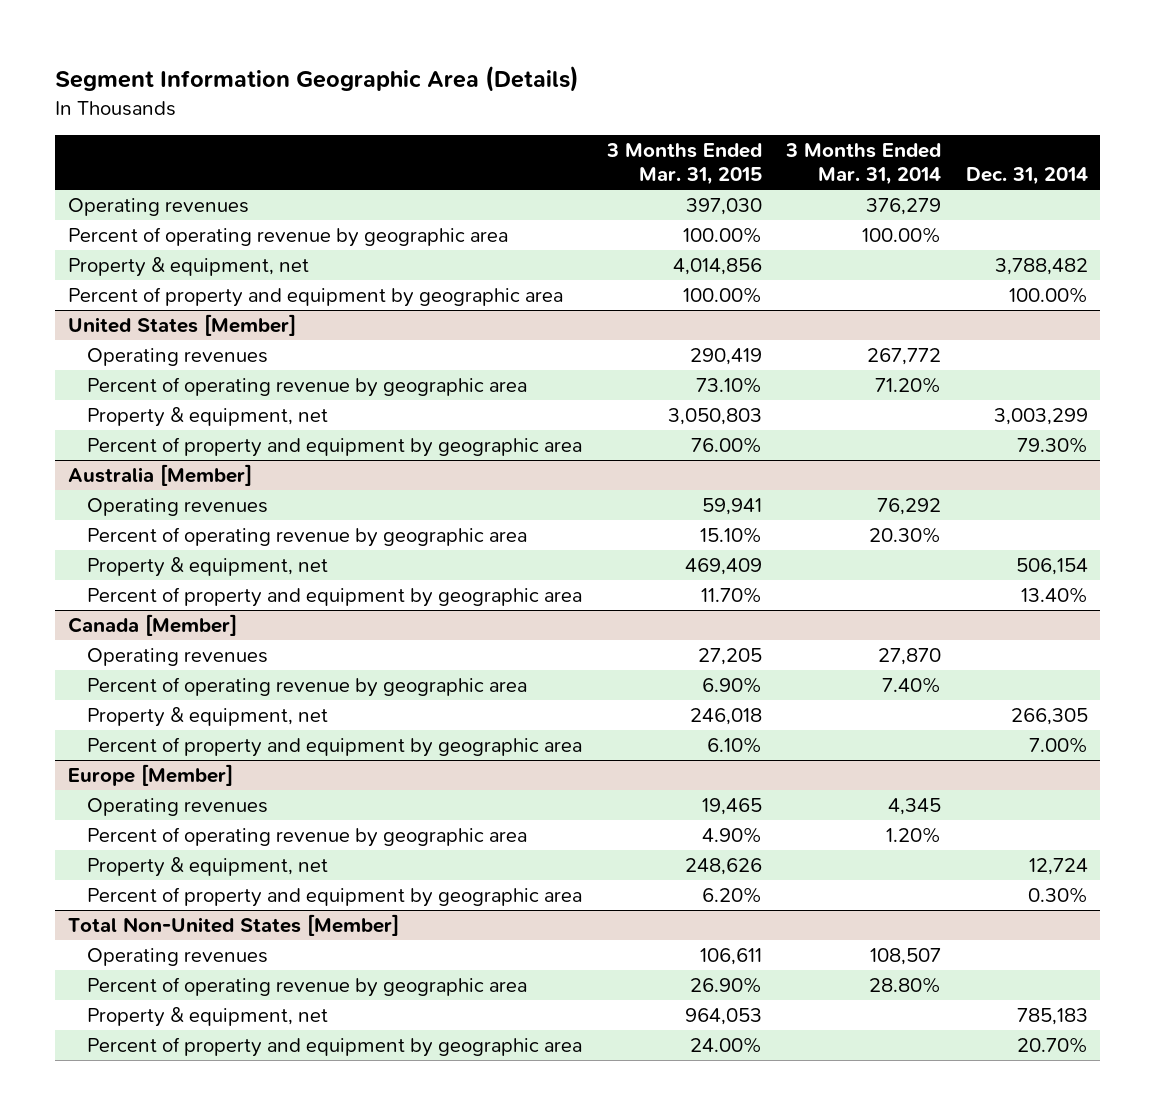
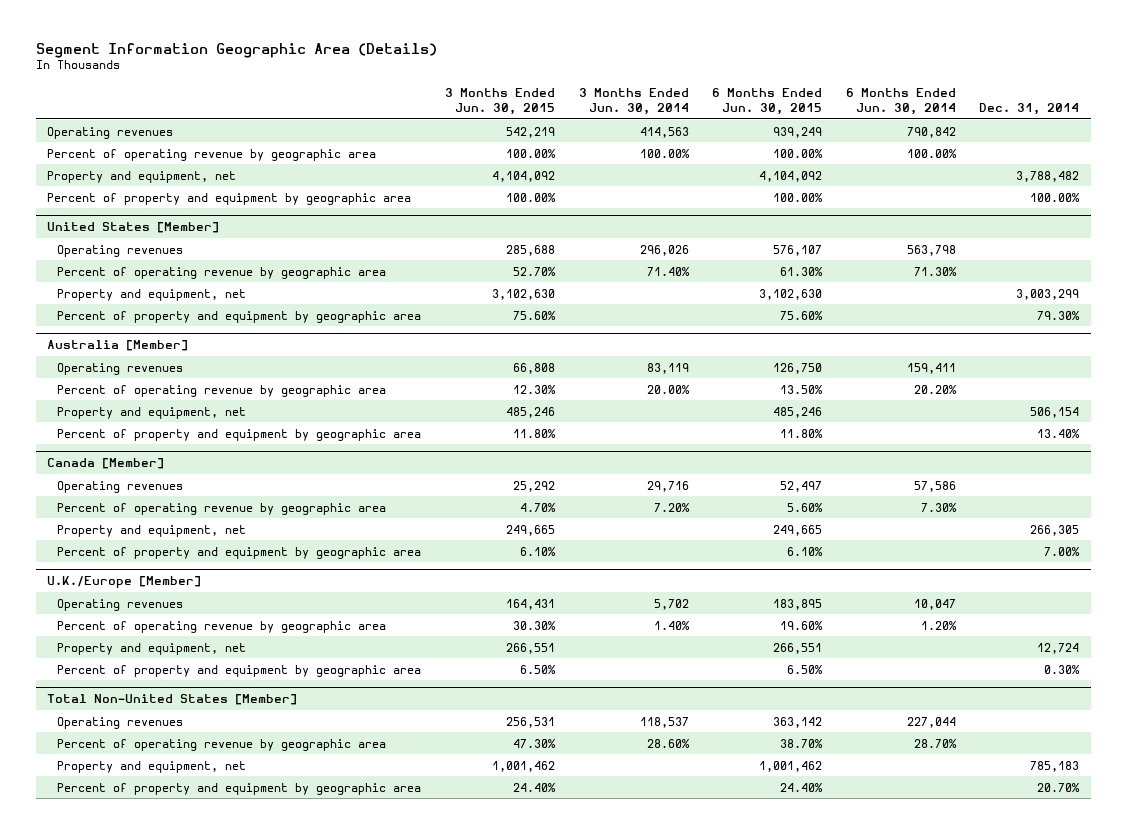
[605,142,762,186] 3 Months Ended Mar. 31, 2015 -> none
[785,142,942,186] 3 Months Ended Mar. 31, 2014 -> none
none -> [445,87,556,115] 3 Months Ended Jun. 30, 2015
none -> [578,87,689,115] 3 Months Ended Jun. 30, 2014
none -> [712,87,823,115] 6 Months Ended Jun. 30, 2015
none -> [845,87,956,115] 6 Months Ended Jun. 30, 2014
[67,256,309,277] Property & equipment, net -> [47,170,237,183] Property and equipment, net
[87,406,329,427] Property & equipment, net -> [57,288,247,301] Property and equipment, net
[87,556,329,577] Property & equipment, net -> [57,406,247,419] Property and equipment, net
[87,706,329,727] Property & equipment, net -> [57,524,247,537] Property and equipment, net
[67,763,233,786] Europe [Member] -> [47,576,202,589] U.K./Europe [Member]
[87,856,329,877] Property & equipment, net -> [57,642,247,655] Property and equipment, net
[87,1006,329,1027] Property & equipment, net -> [57,760,247,773] Property and equipment, net

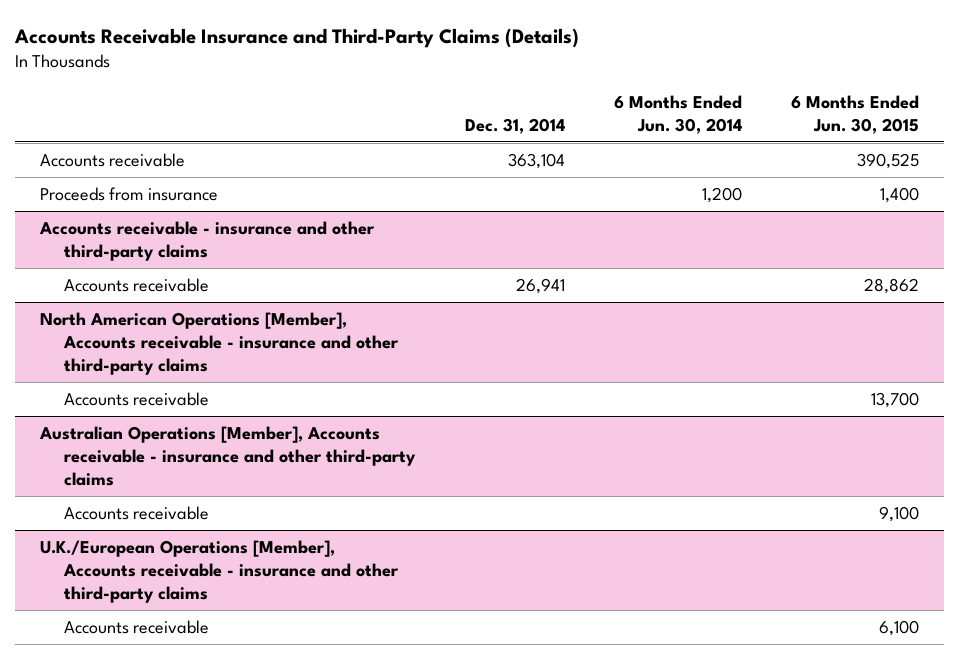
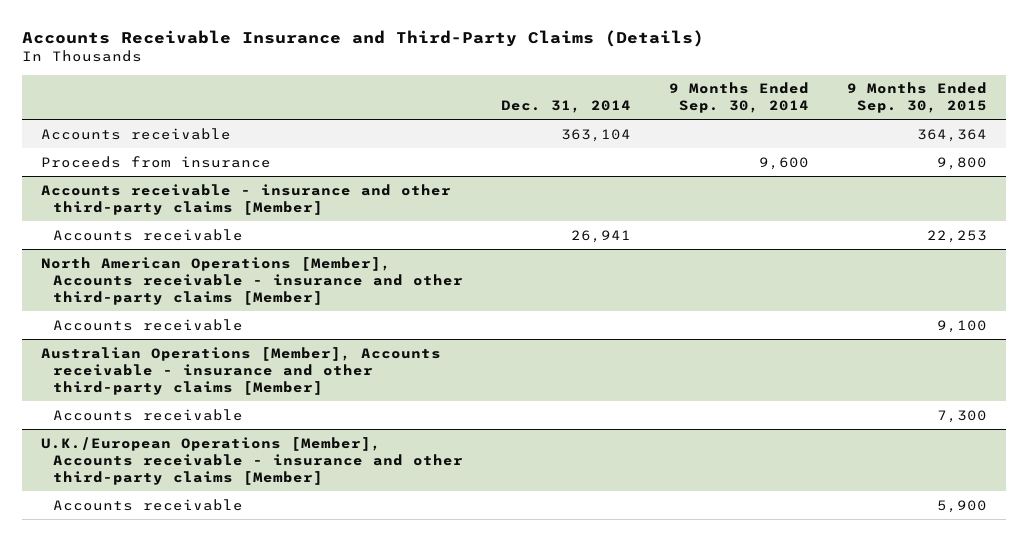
[614,94,743,134] 6 Months Ended Jun. 30, 2014 -> none
[791,94,920,134] 6 Months Ended Jun. 30, 2015 -> none
none -> [668,82,809,114] 9 Months Ended Sep. 30, 2014
none -> [847,82,988,114] 9 Months Ended Sep. 30, 2015
[38,220,375,261] Accounts receivable - insurance and other third-party claims -> [40,183,451,215] Accounts receivable - insurance and other third-party claims [Member]
[39,311,400,375] North American Operations [Member], Accounts receivable - insurance and other third-party claims -> [40,256,463,305] North American Operations [Member], Accounts receivable - insurance and other third-party claims [Member]
[38,425,417,486] Australian Operations [Member], Accounts receivable - insurance and other third-party claims -> [40,346,441,395] Australian Operations [Member], Accounts receivable - insurance and other third-party claims [Member]
[39,539,400,603] U.K./European Operations [Member], Accounts receivable - insurance and other third-party claims -> [40,436,463,485] U.K./European Operations [Member], Accounts receivable - insurance and other third-party claims [Member]

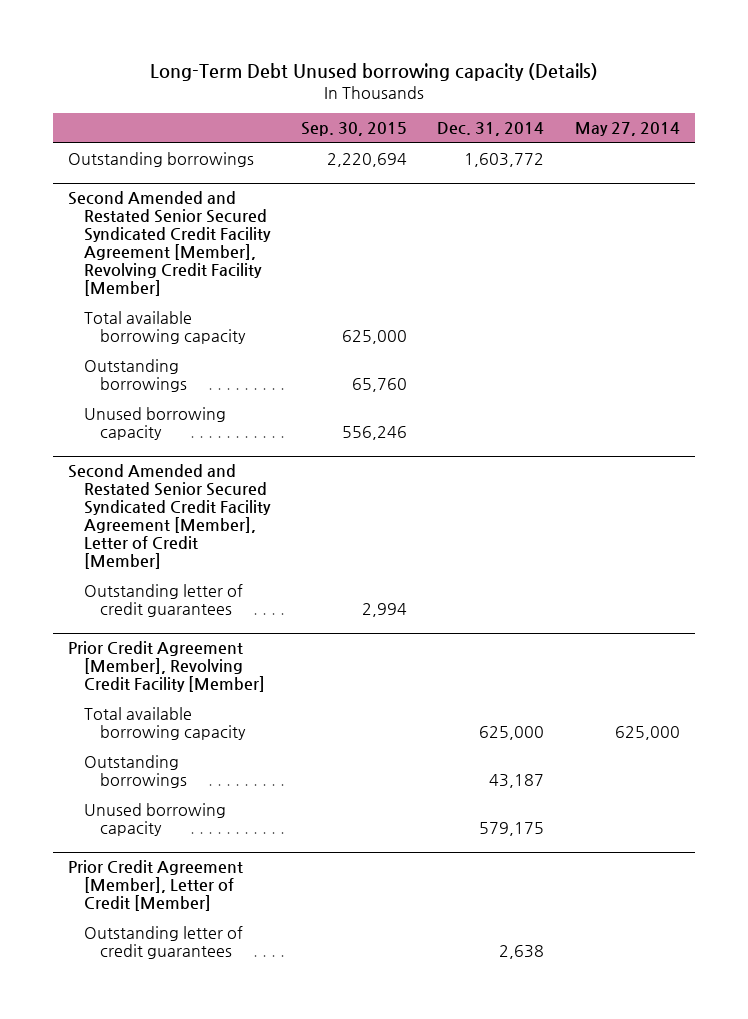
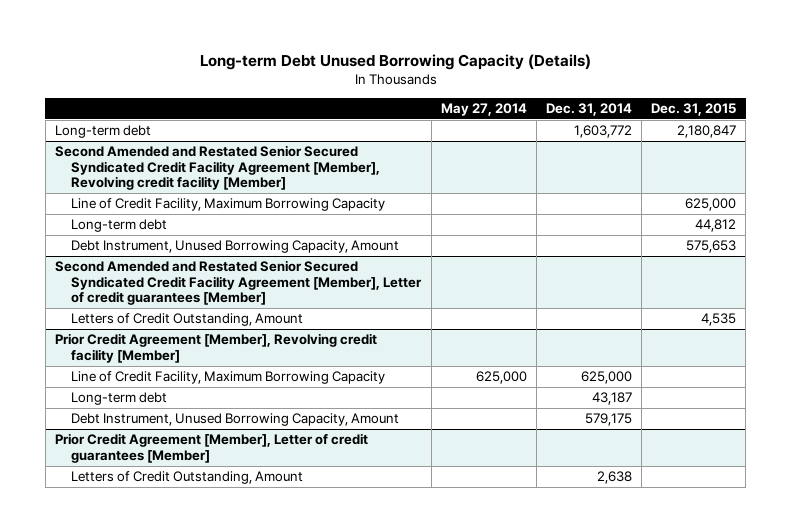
[150,62,599,81] Long-Term Debt Unused borrowing capacity (Details) -> [199,54,591,71] Long-term Debt Unused Borrowing Capacity (Details)
[300,122,407,137] Sep. 30, 2015 -> none
none -> [651,103,737,117] Dec. 31, 2015
[68,152,255,168] Outstanding borrowings -> [54,125,151,139] Long-term debt
[68,191,272,297] Second Amended and Restated Senior Secured Syndicated Credit Facility Agreement [Member], Revolving Credit Facility [Member] -> [54,145,381,191] Second Amended and Restated Senior Secured Syndicated Credit Facility Agreement [Member], Revolving credit facility [Member]
[84,311,247,345] Total available borrowing capacity -> [71,198,386,212] Line of Credit Facility, Maximum Borrowing Capacity
[84,359,188,393] Outstanding borrowings -> [71,219,168,233] Long-term debt
[84,407,227,441] Unused borrowing capacity -> [71,240,400,254] Debt Instrument, Unused Borrowing Capacity, Amount
[68,464,272,570] Second Amended and Restated Senior Secured Syndicated Credit Facility Agreement [Member], Letter of Credit [Member] -> [54,260,423,306] Second Amended and Restated Senior Secured Syndicated Credit Facility Agreement [Member], Letter of credit guarantees [Member]
[84,584,244,618] Outstanding letter of credit guarantees -> [71,313,304,327] Letters of Credit Outstanding, Amount
[68,641,266,693] Prior Credit Agreement [Member], Revolving Credit Facility [Member] -> [54,333,377,363] Prior Credit Agreement [Member], Revolving credit facility [Member]
[84,707,247,741] Total available borrowing capacity -> [71,371,386,385] Line of Credit Facility, Maximum Borrowing Capacity
[84,755,188,789] Outstanding borrowings -> [71,392,168,406] Long-term debt
[84,803,227,837] Unused borrowing capacity -> [71,413,400,427] Debt Instrument, Unused Borrowing Capacity, Amount
[68,860,244,912] Prior Credit Agreement [Member], Letter of Credit [Member] -> [54,433,368,463] Prior Credit Agreement [Member], Letter of credit guarantees [Member]
[84,926,244,960] Outstanding letter of credit guarantees -> [71,471,304,485] Letters of Credit Outstanding, Amount

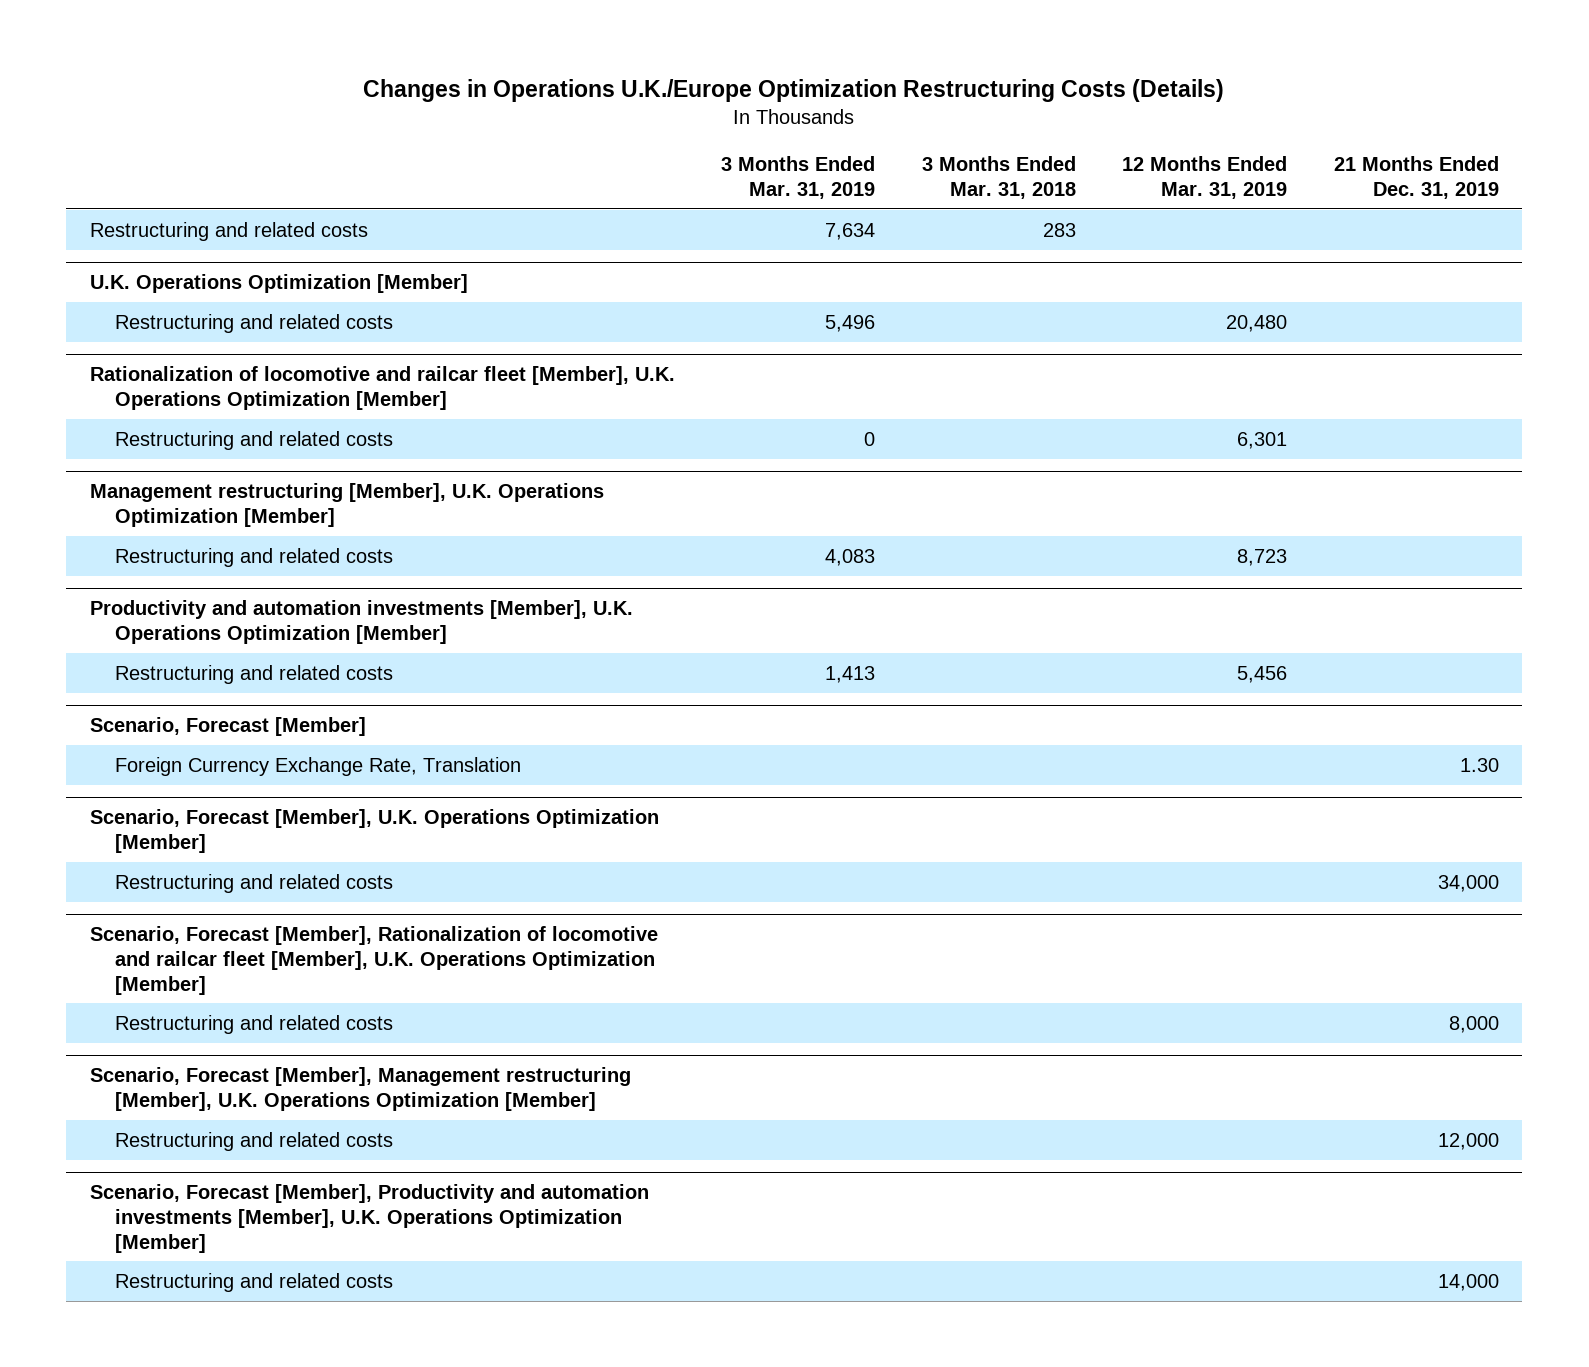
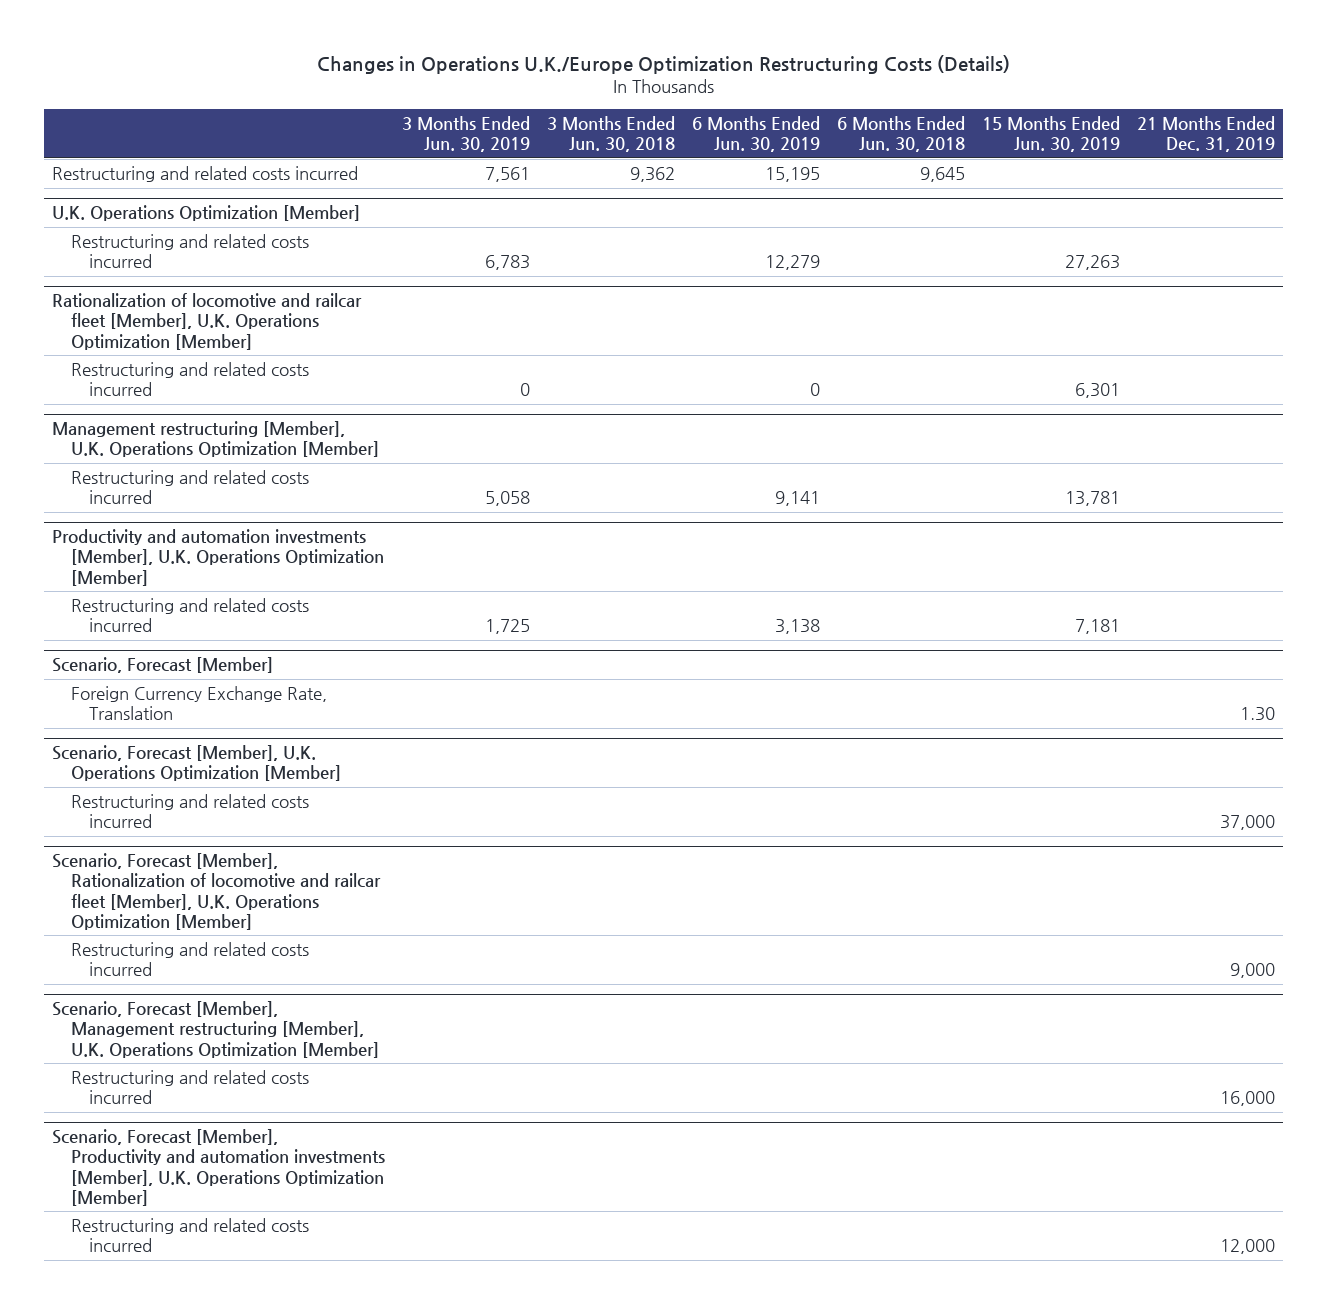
[721,155,876,199] 3 Months Ended Mar. 31, 2019 -> none
[921,155,1076,199] 3 Months Ended Mar. 31, 2018 -> none
[1122,155,1288,199] 12 Months Ended Mar. 31, 2019 -> none
none -> [401,115,530,152] 3 Months Ended Jun. 30, 2019
none -> [546,115,675,152] 3 Months Ended Jun. 30, 2018
none -> [691,115,820,152] 6 Months Ended Jun. 30, 2019
none -> [836,115,965,152] 6 Months Ended Jun. 30, 2018
none -> [981,115,1120,152] 15 Months Ended Jun. 30, 2019
[89,221,368,241] Restructuring and related costs -> [52,166,359,183] Restructuring and related costs incurred
[114,313,393,333] Restructuring and related costs -> [70,234,309,269] Restructuring and related costs incurred
[114,430,393,450] Restructuring and related costs -> [70,362,309,397] Restructuring and related costs incurred
[114,547,393,567] Restructuring and related costs -> [70,470,309,505] Restructuring and related costs incurred
[114,664,393,684] Restructuring and related costs -> [70,598,309,633] Restructuring and related costs incurred
[114,873,393,893] Restructuring and related costs -> [70,794,309,829] Restructuring and related costs incurred
[1438,874,1500,892] 34,000 -> [1219,815,1275,831] 37,000
[114,1014,393,1034] Restructuring and related costs -> [70,942,309,977] Restructuring and related costs incurred
[1449,1015,1500,1033] 8,000 -> [1229,963,1275,979] 9,000
[114,1131,393,1151] Restructuring and related costs -> [70,1070,309,1105] Restructuring and related costs incurred
[1438,1132,1500,1150] 12,000 -> [1219,1091,1275,1107] 16,000
[114,1272,393,1292] Restructuring and related costs -> [70,1218,309,1253] Restructuring and related costs incurred
[1438,1273,1500,1291] 14,000 -> [1219,1239,1275,1255] 12,000

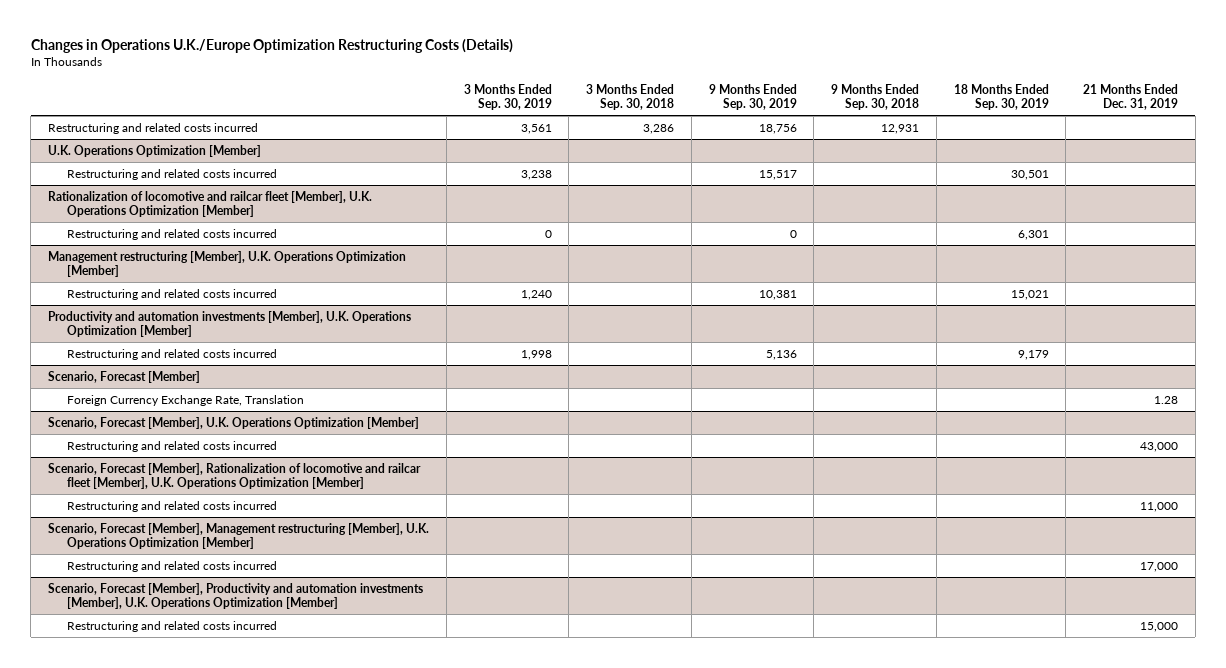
[401,115,530,152] 3 Months Ended Jun. 30, 2019 -> none
[546,115,675,152] 3 Months Ended Jun. 30, 2018 -> none
[691,115,820,152] 6 Months Ended Jun. 30, 2019 -> none
[836,115,965,152] 6 Months Ended Jun. 30, 2018 -> none
[981,115,1120,152] 15 Months Ended Jun. 30, 2019 -> none
none -> [463,83,552,110] 3 Months Ended Sep. 30, 2019
none -> [586,83,675,110] 3 Months Ended Sep. 30, 2018
none -> [708,83,797,110] 9 Months Ended Sep. 30, 2019
none -> [831,83,920,110] 9 Months Ended Sep. 30, 2018
none -> [953,83,1049,110] 18 Months Ended Sep. 30, 2019
[1239,707,1275,722] 1.30 -> [1154,396,1179,405] 1.28
[1219,815,1275,831] 37,000 -> [1140,442,1179,453] 43,000
[1229,963,1275,979] 9,000 -> [1140,502,1179,513] 11,000
[1219,1091,1275,1107] 16,000 -> [1140,562,1179,573] 17,000
[1219,1239,1275,1255] 12,000 -> [1140,622,1179,633] 15,000

